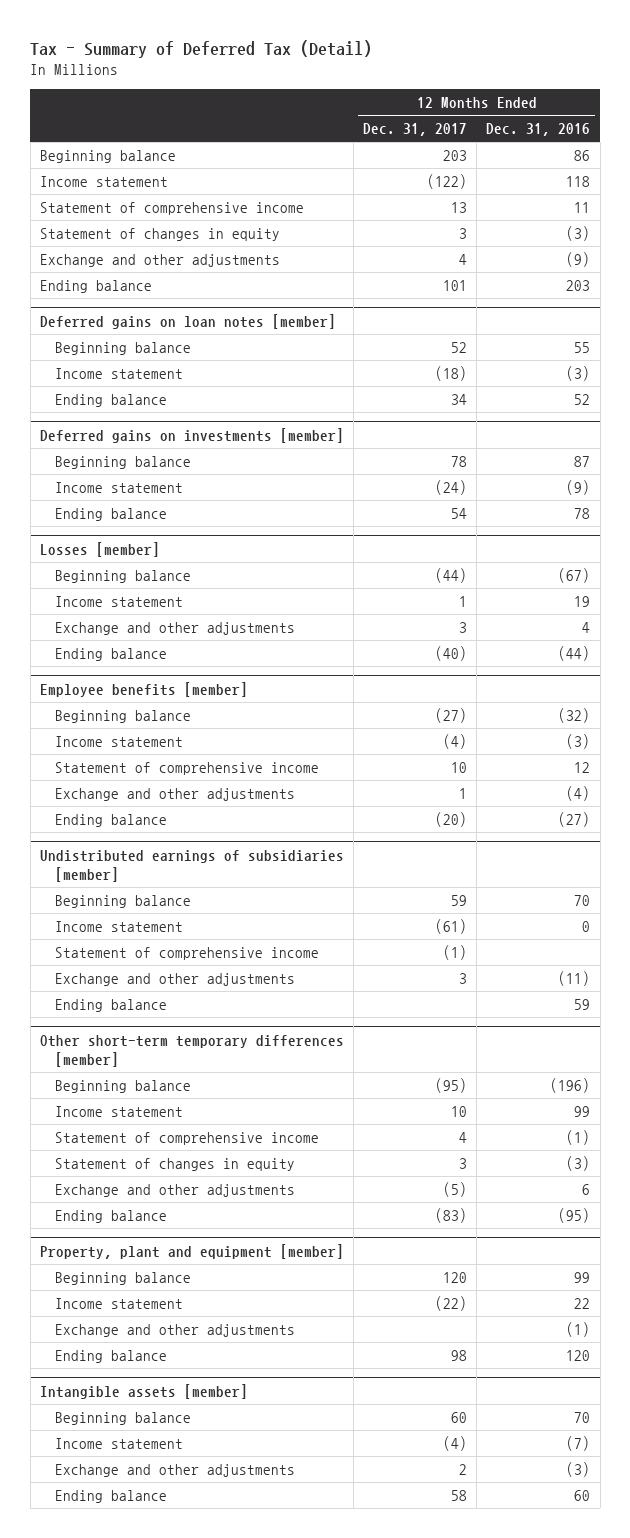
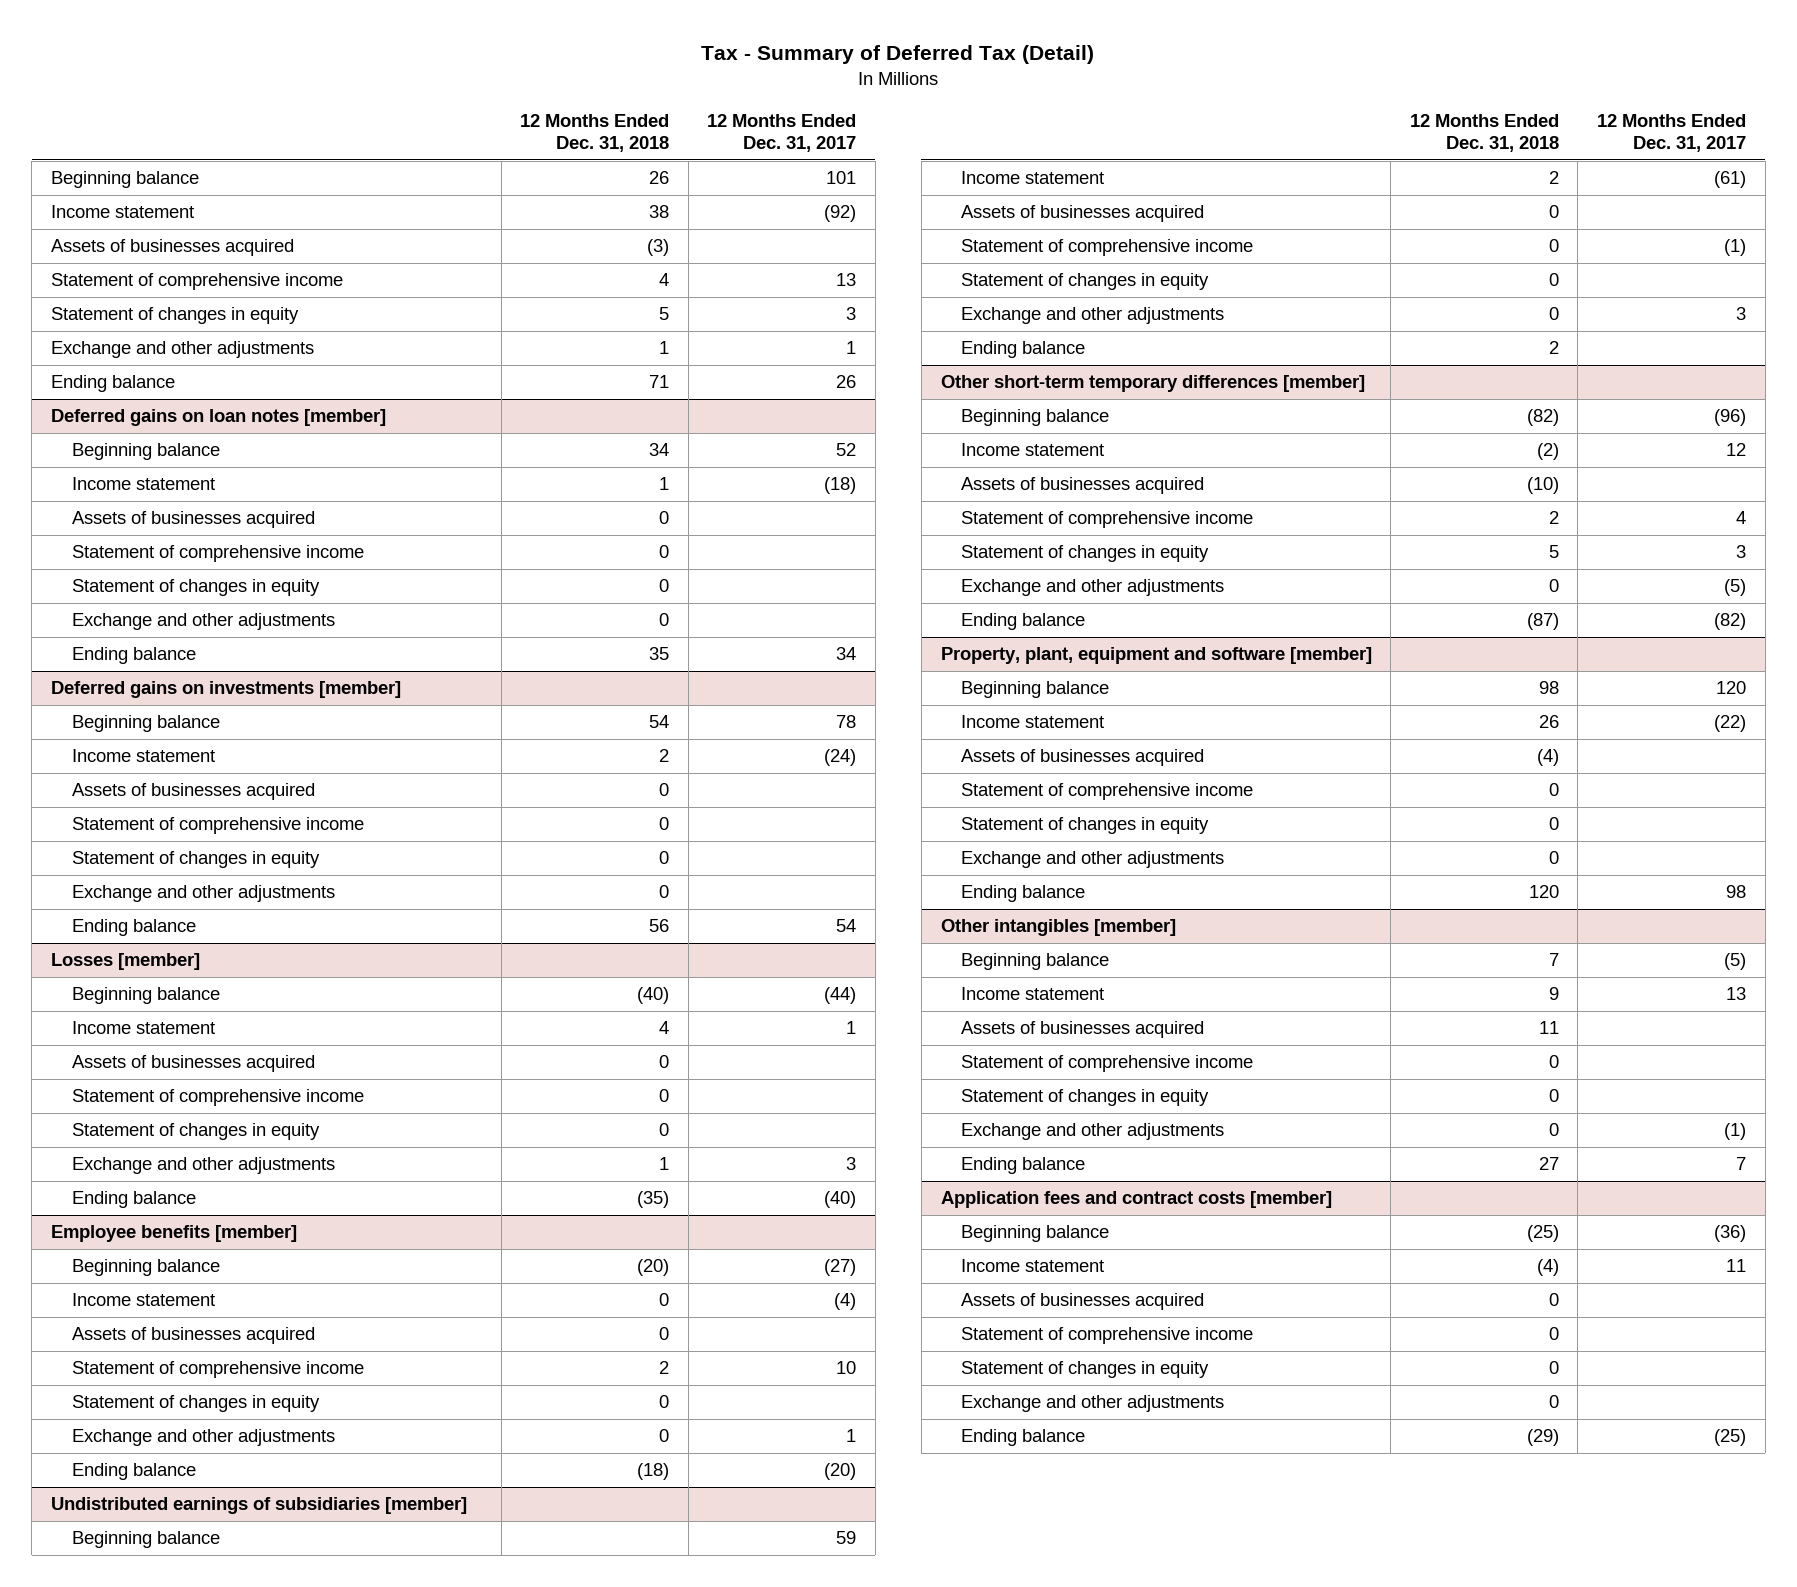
[486,123,591,137] Dec. 31, 2016 -> none
none -> [520,113,670,153] 12 Months Ended Dec. 31, 2018
[443,149,468,161] 203 -> [826,171,857,185] 101
[427,173,468,189] (122) -> [824,205,857,223] (92)
none -> [50,239,294,257] Assets of businesses acquired
[459,253,468,265] 4 -> [846,341,857,355] 1
[443,279,468,291] 101 -> [836,375,857,389] 26
none -> [71,511,315,529] Assets of businesses acquired
none -> [71,545,364,563] Statement of comprehensive income
none -> [71,579,320,597] Statement of changes in equity
none -> [71,613,335,631] Exchange and other adjustments
none -> [71,783,315,801] Assets of businesses acquired
none -> [71,817,364,835] Statement of comprehensive income
none -> [71,851,320,869] Statement of changes in equity
none -> [71,885,335,903] Exchange and other adjustments
none -> [71,1055,315,1073] Assets of businesses acquired
none -> [71,1089,364,1107] Statement of comprehensive income
none -> [71,1123,320,1141] Statement of changes in equity
none -> [71,1327,315,1345] Assets of businesses acquired
none -> [71,1395,320,1413] Statement of changes in equity
none -> [961,205,1205,223] Assets of businesses acquired
none -> [961,273,1210,291] Statement of changes in equity
[435,1077,468,1093] (95) -> [1714,409,1747,427] (96)
[451,1105,468,1117] 10 -> [1726,443,1747,457] 12
none -> [961,477,1205,495] Assets of businesses acquired
[435,1207,468,1223] (83) -> [1714,613,1747,631] (82)
[39,1243,344,1259] Property, plant and equipment [member] -> [940,647,1372,665] Property, plant, equipment and software [member]
none -> [961,749,1205,767] Assets of businesses acquired
none -> [961,783,1254,801] Statement of comprehensive income
none -> [961,817,1210,835] Statement of changes in equity
[39,1383,248,1399] Intangible assets [member] -> none
[55,1411,192,1425] Beginning balance -> none
[55,1437,184,1449] Income statement -> none
[55,1463,296,1477] Exchange and other adjustments -> none
[55,1489,168,1503] Ending balance -> none
none -> [940,919,1176,937] Other intangibles [member]
none -> [961,953,1110,971] Beginning balance
none -> [961,987,1105,1001] Income statement
none -> [961,1021,1205,1039] Assets of businesses acquired
none -> [961,1055,1254,1073] Statement of comprehensive income
none -> [961,1089,1210,1107] Statement of changes in equity
none -> [961,1123,1225,1141] Exchange and other adjustments
none -> [961,1157,1086,1175] Ending balance
none -> [940,1191,1332,1209] Application fees and contract costs [member]
none -> [961,1225,1110,1243] Beginning balance
none -> [961,1259,1105,1273] Income statement
none -> [961,1293,1205,1311] Assets of businesses acquired
none -> [961,1327,1254,1345] Statement of comprehensive income
none -> [961,1361,1210,1379] Statement of changes in equity
none -> [961,1395,1225,1413] Exchange and other adjustments
none -> [961,1429,1086,1447] Ending balance

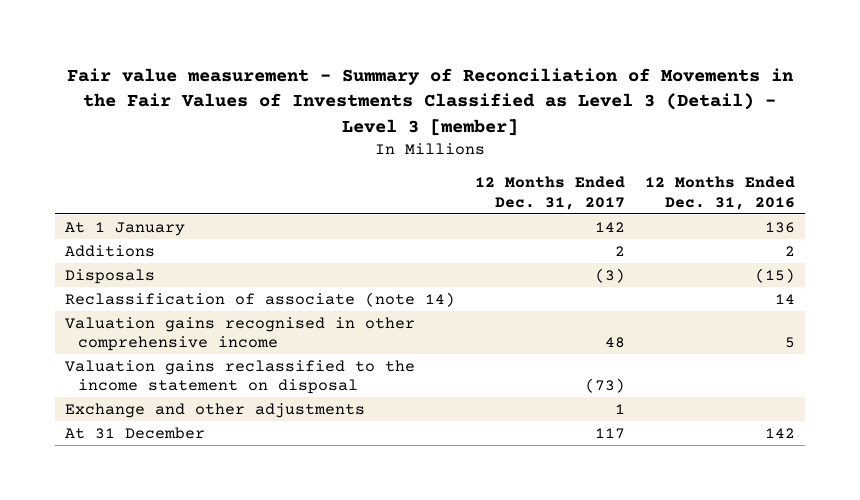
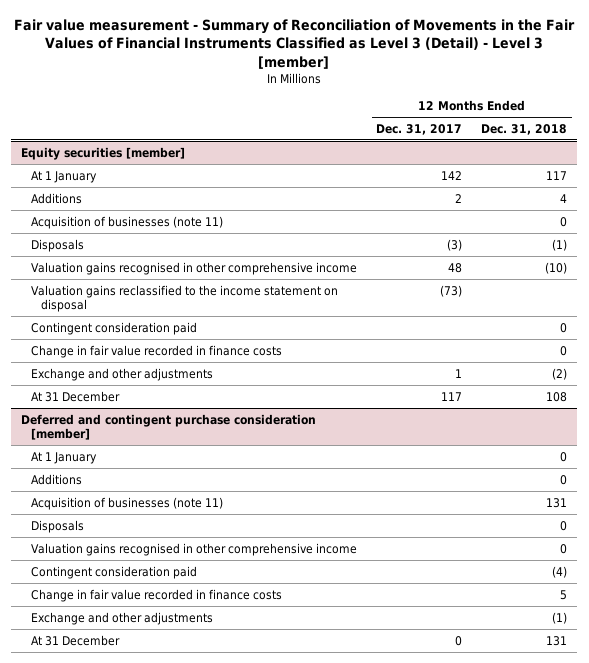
[67,67,795,137] Fair value measurement - Summary of Reconciliation of Movements in the Fair Values of Investments Classified as Level 3 (Detail) - Level 3 [member] -> [14,18,576,69] Fair value measurement - Summary of Reconciliation of Movements in the Fair Values of Financial Instruments Classified as Level 3 (Detail) - Level 3 [member]
[645,176,796,210] 12 Months Ended Dec. 31, 2016 -> none
none -> [481,123,568,135] Dec. 31, 2018
none -> [21,146,186,160] Equity securities [member]
none -> [31,215,224,229] Acquisition of businesses (note 11)
[65,291,456,307] Reclassification of associate (note 14) -> none
none -> [31,321,198,335] Contingent consideration paid
none -> [31,344,283,358] Change in fair value recorded in finance costs
none -> [21,413,317,440] Deferred and contingent purchase consideration [member]
none -> [31,451,98,464] At 1 January
none -> [31,473,83,485] Additions
none -> [31,496,224,510] Acquisition of businesses (note 11)
none -> [31,519,85,533] Disposals
none -> [31,542,358,556] Valuation gains recognised in other comprehensive income
none -> [31,565,198,579] Contingent consideration paid
none -> [31,588,283,602] Change in fair value recorded in finance costs
none -> [31,611,214,625] Exchange and other adjustments
none -> [31,634,121,646] At 31 December

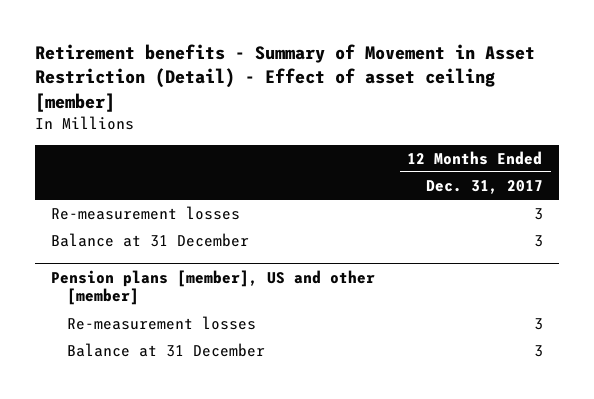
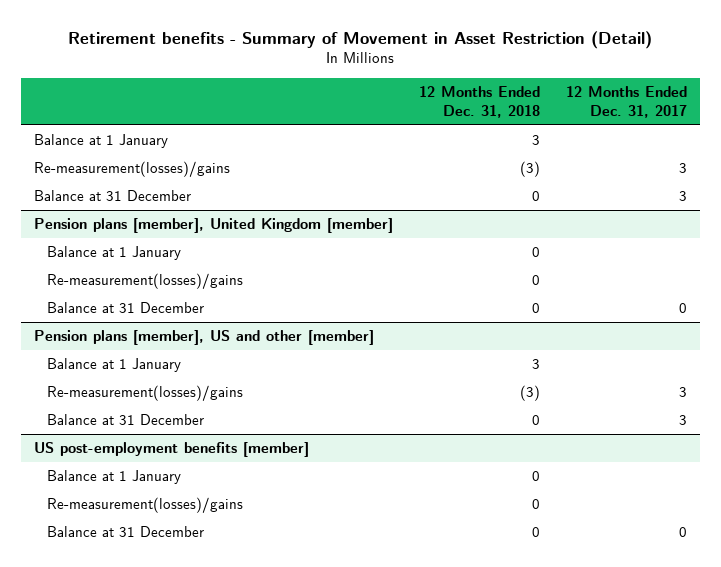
[34,44,535,112] Retirement benefits - Summary of Movement in Asset Restriction (Detail) - Effect of asset ceiling [member] -> [68,30,653,49] Retirement benefits - Summary of Movement in Asset Restriction (Detail)
none -> [418,86,540,118] 12 Months Ended Dec. 31, 2018
none -> [34,134,169,149] Balance at 1 January
[51,206,241,221] Re-measurement losses -> [34,161,231,178] Re-measurement(losses)/gains
none -> [34,218,394,234] Pension plans [member], United Kingdom [member]
none -> [46,246,181,261] Balance at 1 January
none -> [46,273,243,290] Re-measurement(losses)/gains
none -> [46,302,204,314] Balance at 31 December
none -> [46,358,181,373] Balance at 1 January
[67,316,257,331] Re-measurement losses -> [46,385,243,402] Re-measurement(losses)/gains
none -> [34,442,310,458] US post-employment benefits [member]
none -> [46,470,181,485] Balance at 1 January
none -> [46,497,243,514] Re-measurement(losses)/gains
none -> [46,526,204,538] Balance at 31 December

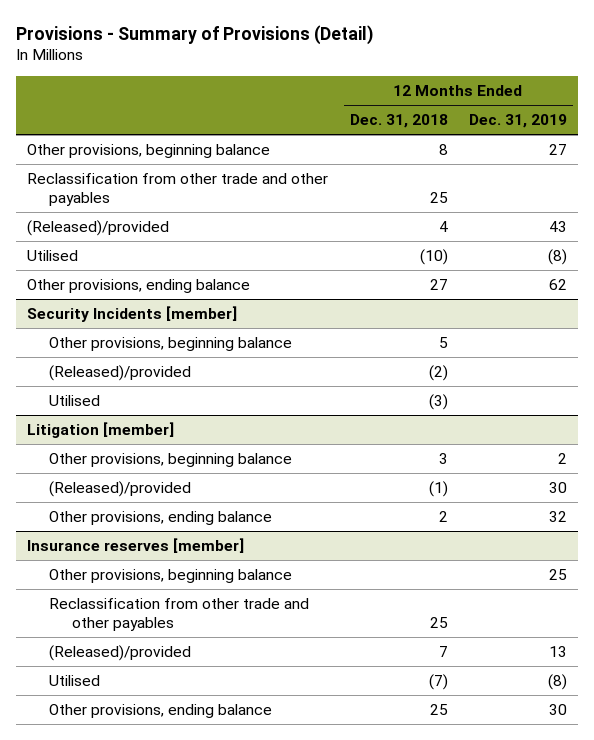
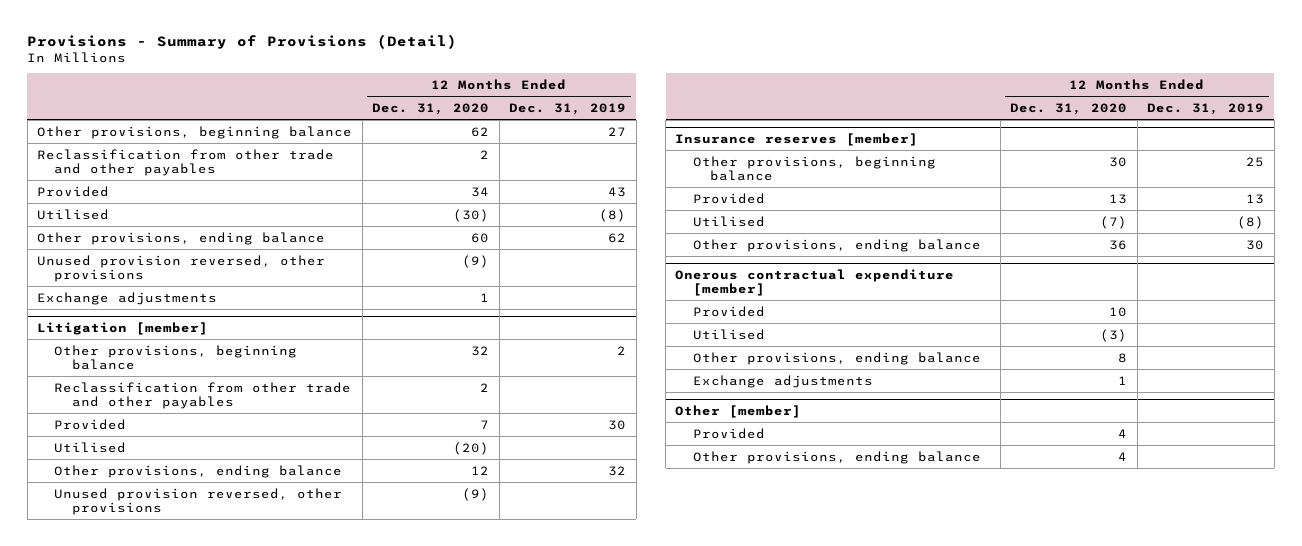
[349,114,448,129] Dec. 31, 2018 -> none
none -> [372,102,490,115] Dec. 31, 2020
[26,220,169,237] (Released)/provided -> [37,185,110,197] Provided
[26,306,237,323] Security Incidents [member] -> none
[49,337,293,352] Other provisions, beginning balance -> none
[49,365,192,382] (Released)/provided -> none
[49,395,101,407] Utilised -> none
none -> [37,254,326,282] Unused provision reversed, other provisions
none -> [37,291,218,305] Exchange adjustments
none -> [54,381,352,409] Reclassification from other trade and other payables
[49,481,192,498] (Released)/provided -> [54,418,127,430] Provided
none -> [54,441,127,453] Utilised
none -> [54,487,343,515] Unused provision reversed, other provisions
[49,598,310,631] Reclassification from other trade and other payables -> none
[49,645,192,662] (Released)/provided -> [692,192,765,204] Provided
none -> [675,268,955,296] Onerous contractual expenditure [member]
none -> [692,305,765,317] Provided
none -> [692,328,765,340] Utilised
none -> [692,351,981,365] Other provisions, ending balance
none -> [692,374,873,388] Exchange adjustments
none -> [675,404,802,418] Other [member]
none -> [692,427,765,439] Provided
none -> [692,450,981,464] Other provisions, ending balance

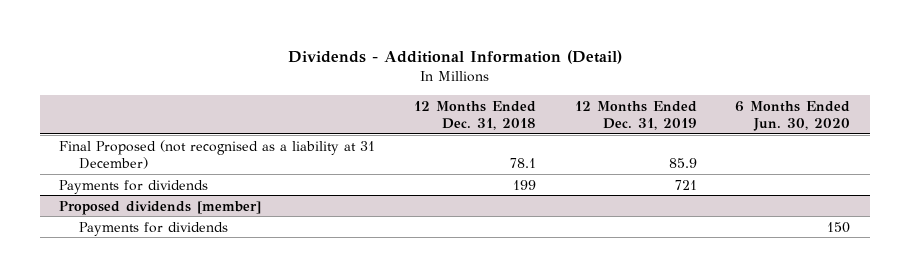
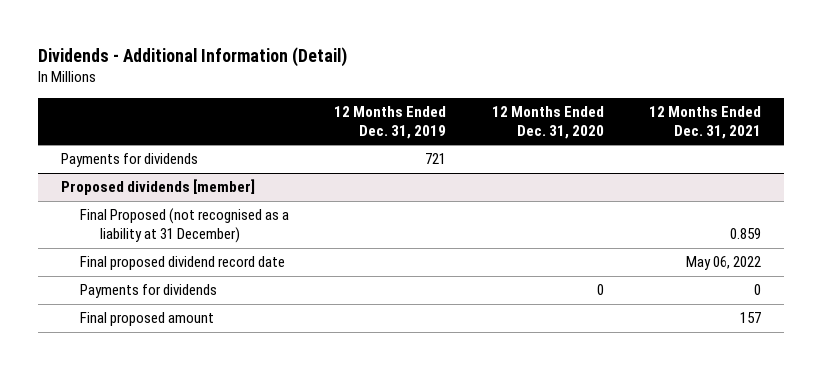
[413,100,536,131] 12 Months Ended Dec. 31, 2018 -> none
[735,100,851,132] 6 Months Ended Jun. 30, 2020 -> none
none -> [491,105,604,139] 12 Months Ended Dec. 31, 2020
none -> [648,105,761,139] 12 Months Ended Dec. 31, 2021
[59,139,376,169] Final Proposed (not recognised as a liability at 31 December) -> none
none -> [80,208,290,244] Final Proposed (not recognised as a liability at 31 December)
none -> [80,256,286,271] Final proposed dividend record date
none -> [80,312,215,327] Final proposed amount

